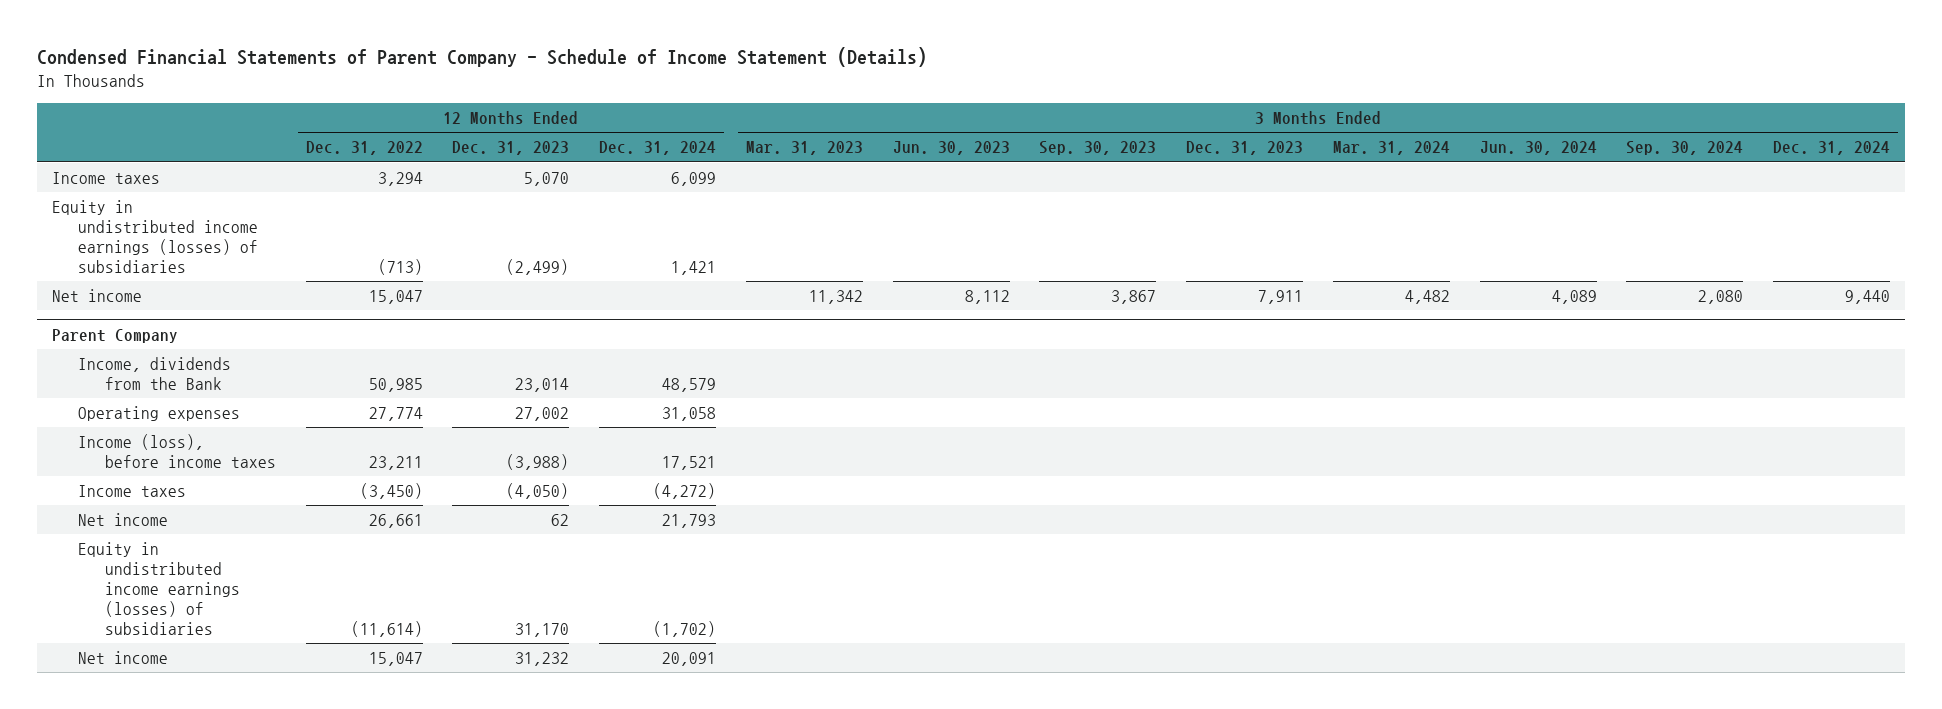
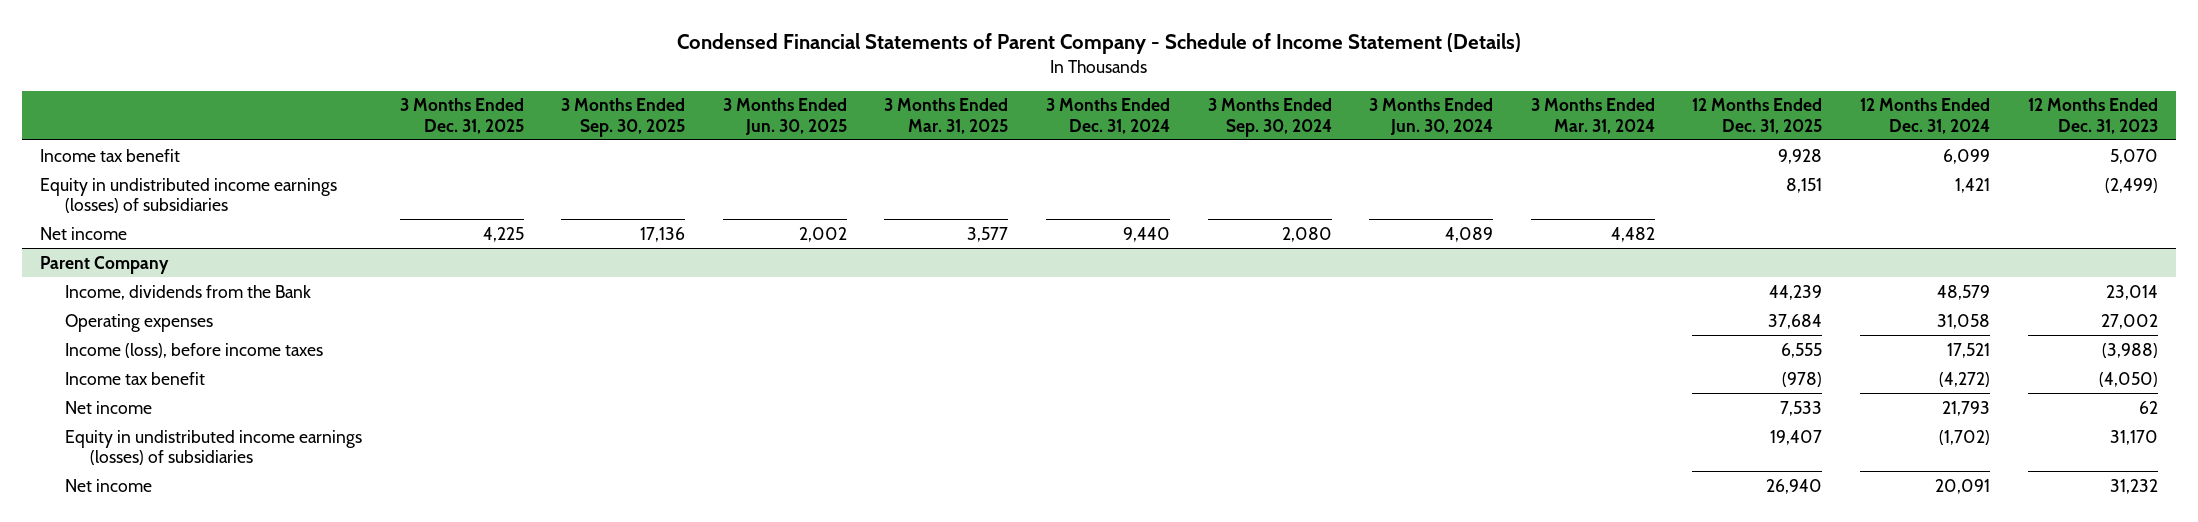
[305,141,423,156] Dec. 31, 2022 -> none
[745,141,863,156] Mar. 31, 2023 -> none
[892,141,1010,156] Jun. 30, 2023 -> none
[1039,141,1157,156] Sep. 30, 2023 -> none
[1186,141,1304,156] Dec. 31, 2023 -> none
none -> [399,98,524,134] 3 Months Ended Dec. 31, 2025
none -> [561,98,686,137] 3 Months Ended Sep. 30, 2025
none -> [722,98,847,135] 3 Months Ended Jun. 30, 2025
none -> [884,98,1009,134] 3 Months Ended Mar. 31, 2025
none -> [1692,98,1823,134] 12 Months Ended Dec. 31, 2025
[51,171,160,184] Income taxes -> [40,148,181,162] Income tax benefit
[78,484,187,497] Income taxes -> [64,371,205,385] Income tax benefit

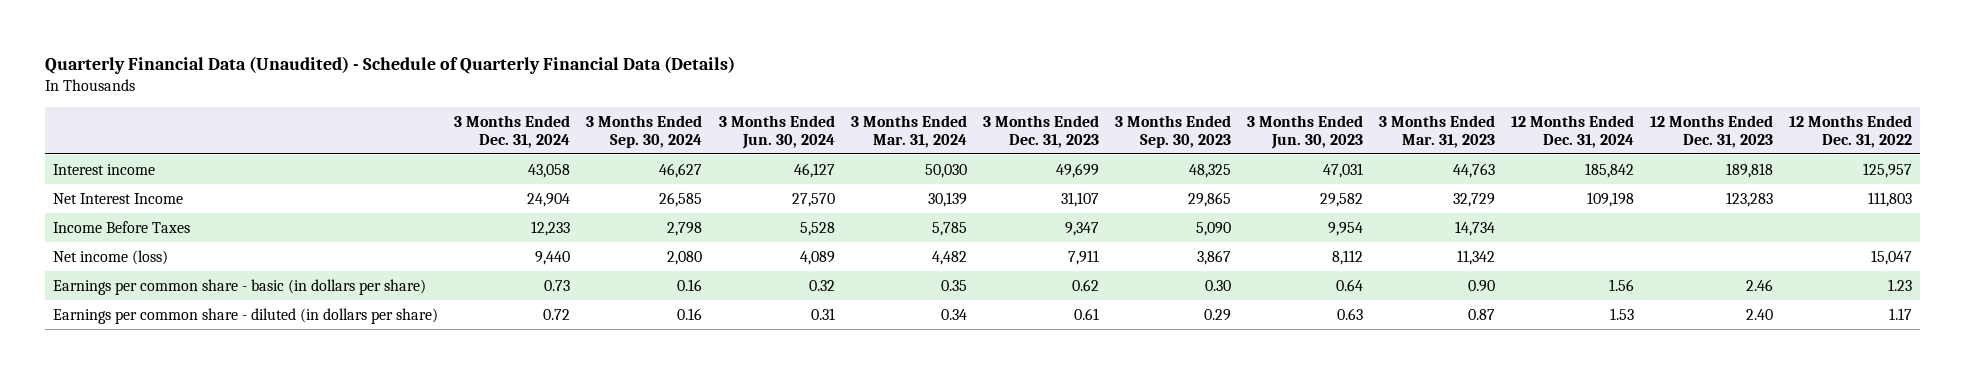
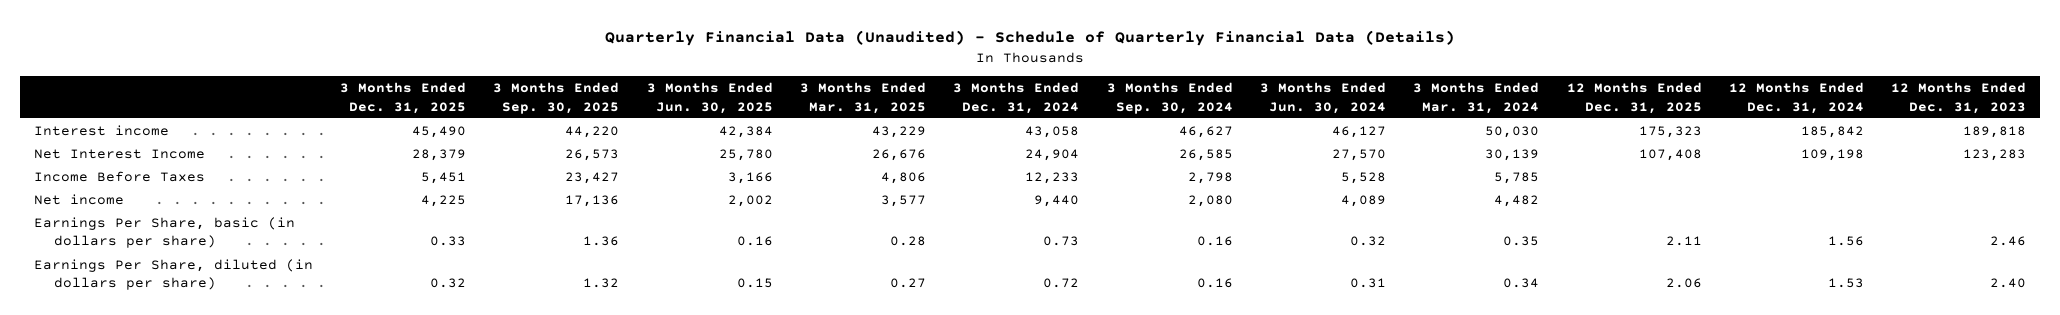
[982,114,1099,148] 3 Months Ended Dec. 31, 2023 -> none
[1114,114,1231,148] 3 Months Ended Sep. 30, 2023 -> none
[1246,114,1363,149] 3 Months Ended Jun. 30, 2023 -> none
[1378,114,1495,148] 3 Months Ended Mar. 31, 2023 -> none
[1789,114,1913,148] 12 Months Ended Dec. 31, 2022 -> none
none -> [339,82,466,114] 3 Months Ended Dec. 31, 2025
none -> [493,82,620,114] 3 Months Ended Sep. 30, 2025
none -> [646,82,773,114] 3 Months Ended Jun. 30, 2025
none -> [799,82,926,114] 3 Months Ended Mar. 31, 2025
none -> [1566,82,1702,114] 12 Months Ended Dec. 31, 2025
[53,249,169,265] Net income (loss) -> [33,193,124,205] Net income
[53,278,427,295] Earnings per common share - basic (in dollars per share) -> [33,216,295,249] Earnings Per Share, basic (in dollars per share)
[53,307,439,324] Earnings per common share - diluted (in dollars per share) -> [33,258,313,291] Earnings Per Share, diluted (in dollars per share)

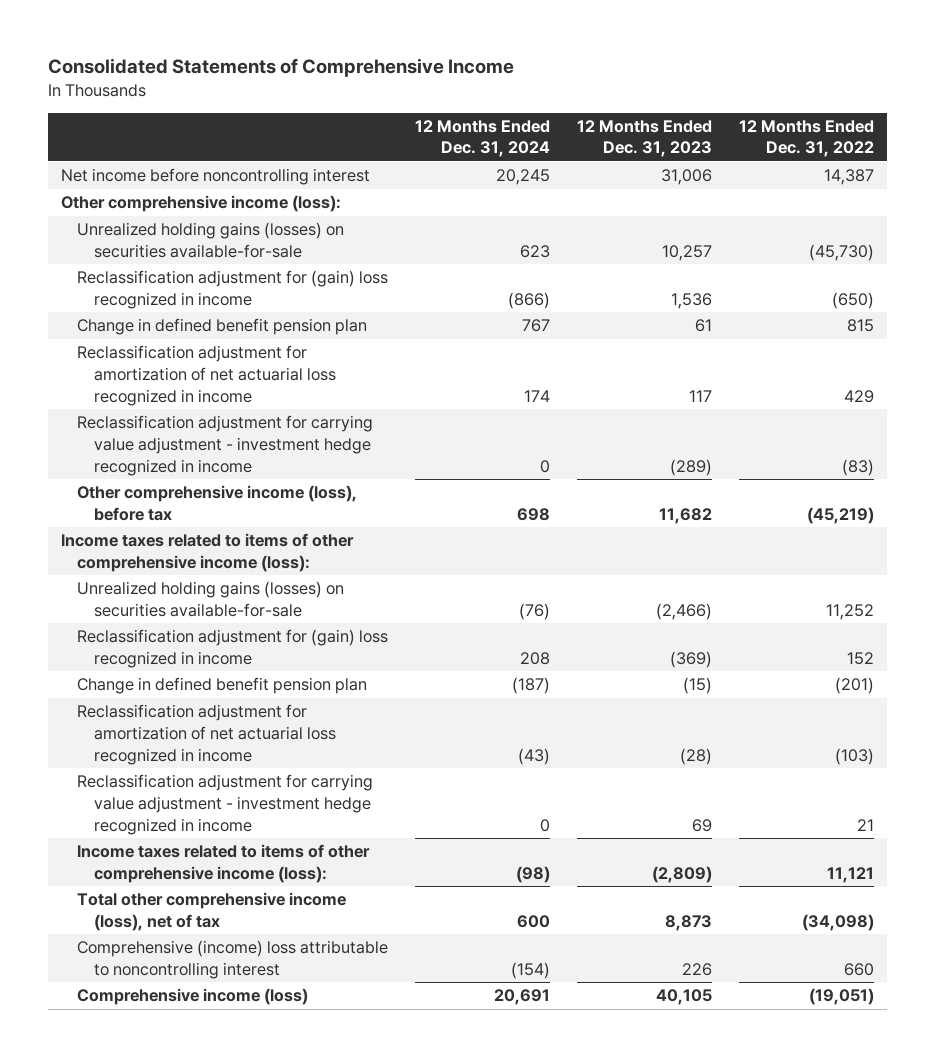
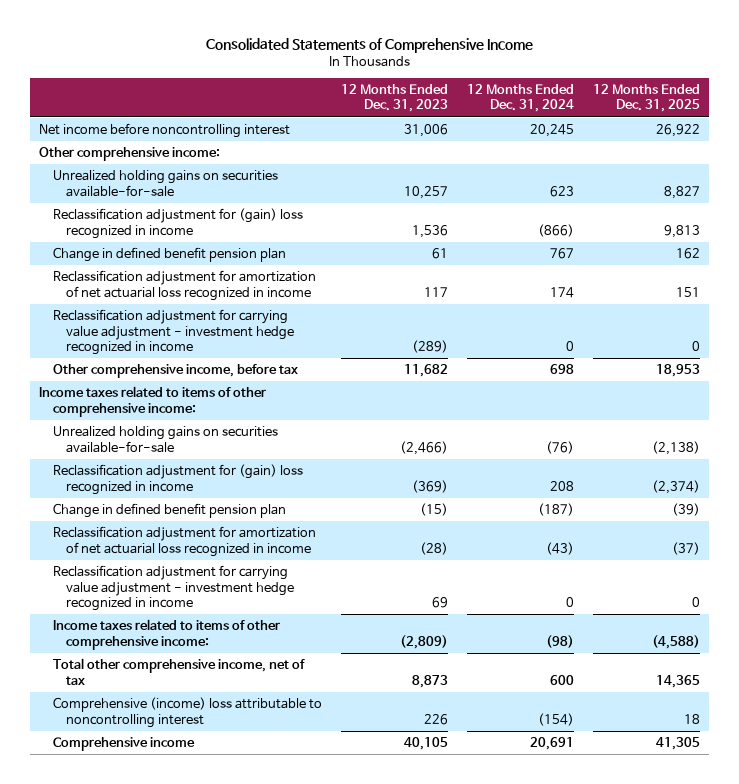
[738,119,874,158] 12 Months Ended Dec. 31, 2022 -> none
none -> [592,83,700,113] 12 Months Ended Dec. 31, 2025
[60,195,341,213] Other comprehensive income (loss): -> [39,147,221,162] Other comprehensive income:
[77,222,345,258] Unrealized holding gains (losses) on securities available-for-sale -> [52,170,278,197] Unrealized holding gains on securities available-for-sale
[77,485,358,521] Other comprehensive income (loss), before tax -> [52,364,298,379] Other comprehensive income, before tax
[60,533,354,572] Income taxes related to items of other comprehensive income (loss): -> [39,386,267,417] Income taxes related to items of other comprehensive income:
[77,581,345,617] Unrealized holding gains (losses) on securities available-for-sale -> [52,426,278,453] Unrealized holding gains on securities available-for-sale
[77,844,371,883] Income taxes related to items of other comprehensive income (loss): -> [52,619,280,650] Income taxes related to items of other comprehensive income:
[77,892,347,931] Total other comprehensive income (loss), net of tax -> [52,658,305,685] Total other comprehensive income, net of tax
[77,988,309,1006] Comprehensive income (loss) -> [52,737,195,752] Comprehensive income

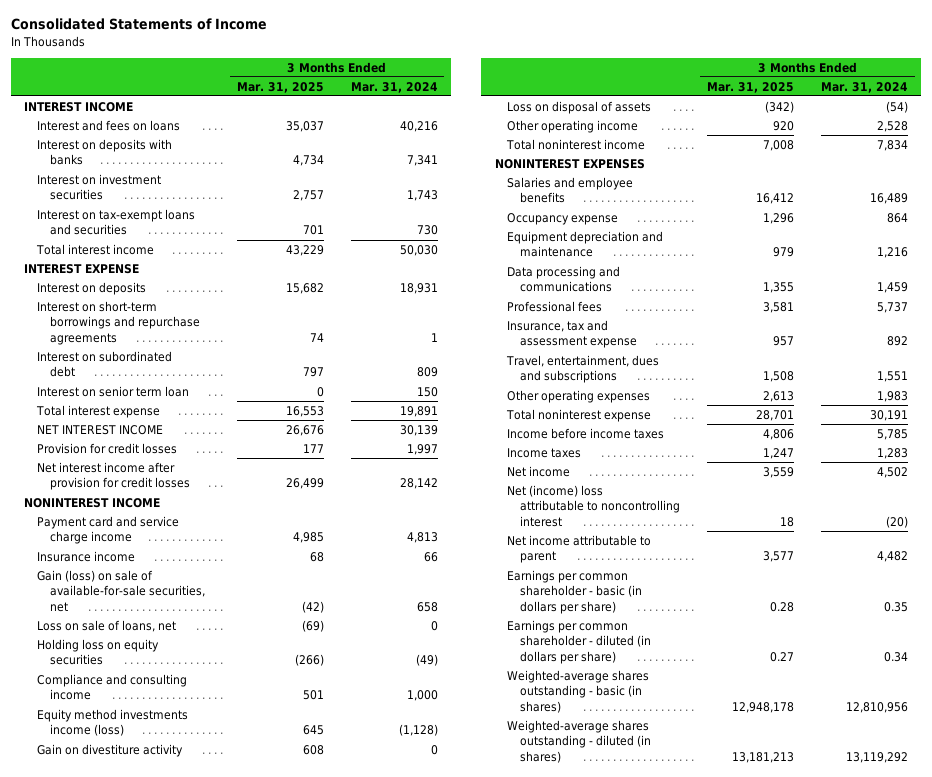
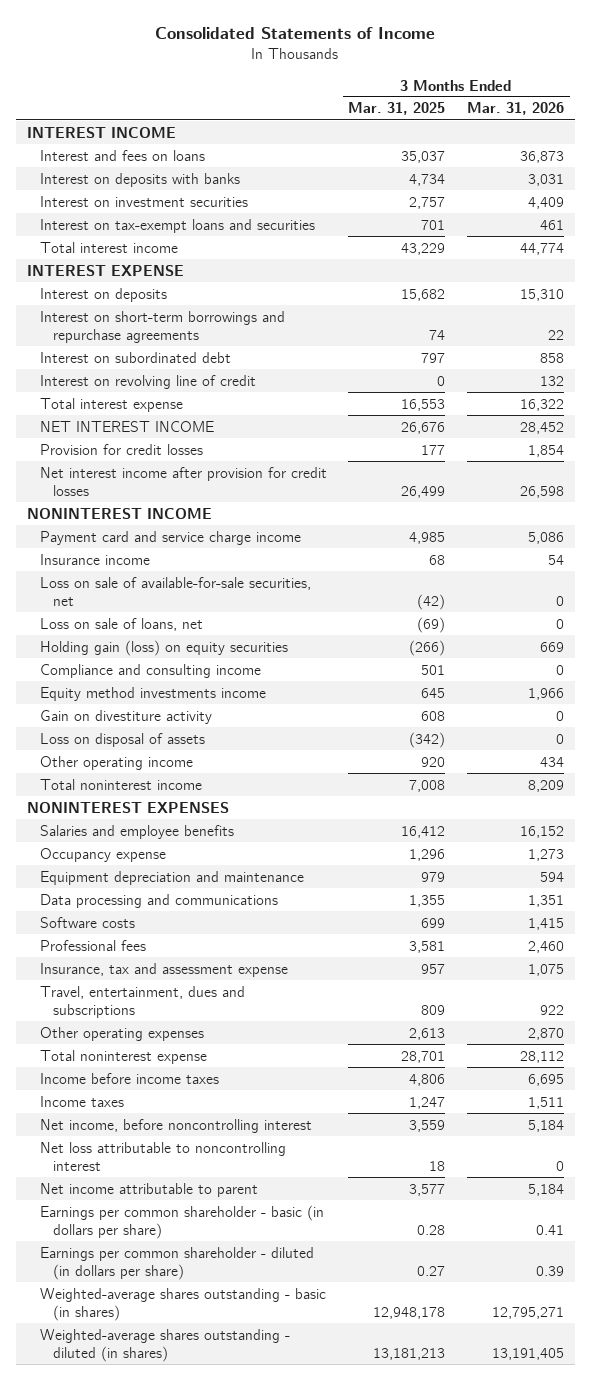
[350,81,438,93] Mar. 31, 2024 -> none
none -> [467,102,565,116] Mar. 31, 2026
[37,385,190,397] Interest on senior term loan -> none
none -> [39,374,256,389] Interest on revolving line of credit
[37,569,205,612] Gain (loss) on sale of available-for-sale securities, net -> [39,576,311,607] Loss on sale of available-for-sale securities, net
[37,638,160,666] Holding loss on equity securities -> [39,639,288,656] Holding gain (loss) on equity securities
[37,708,189,737] Equity method investments income (loss) -> [39,686,266,701] Equity method investments income
none -> [39,916,135,928] Software costs
[763,371,795,383] 1,508 -> [421,1005,446,1016] 809
[507,465,571,477] Net income -> [39,1118,312,1133] Net income, before noncontrolling interest
[507,484,681,527] Net (income) loss attributable to noncontrolling interest -> [39,1141,286,1172] Net loss attributable to noncontrolling interest

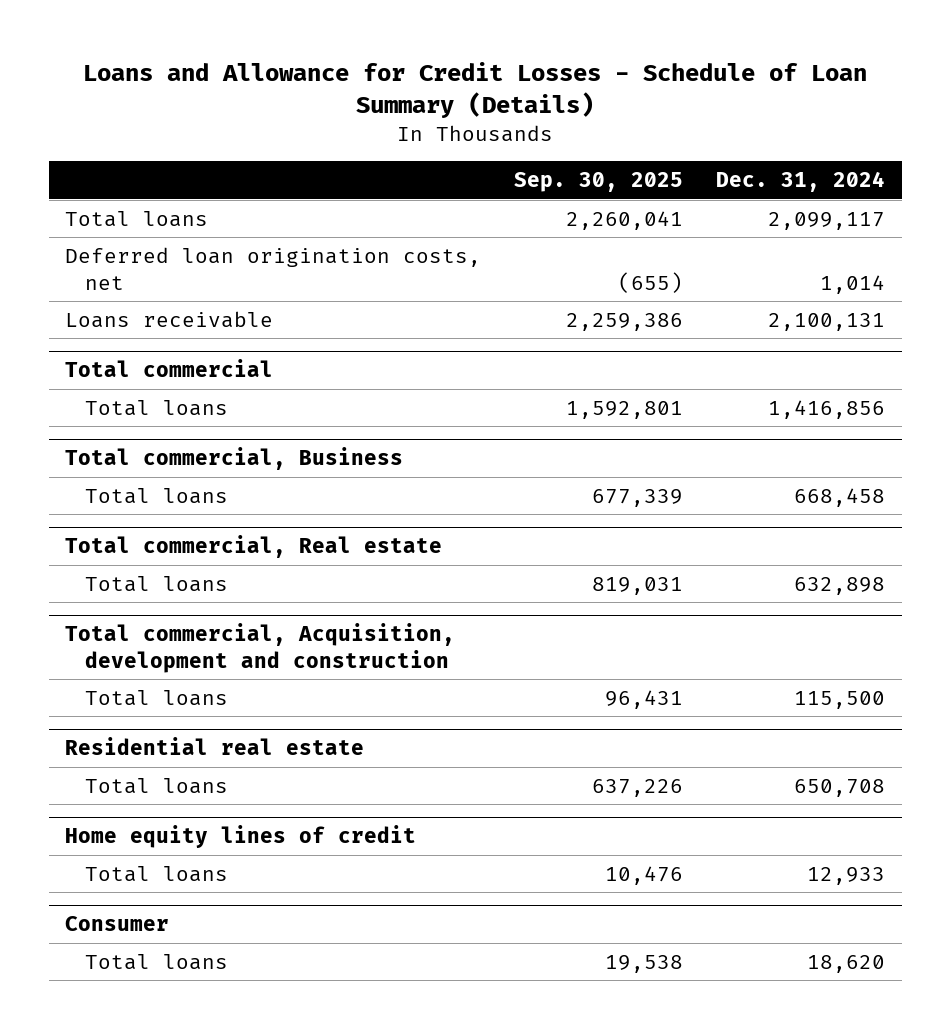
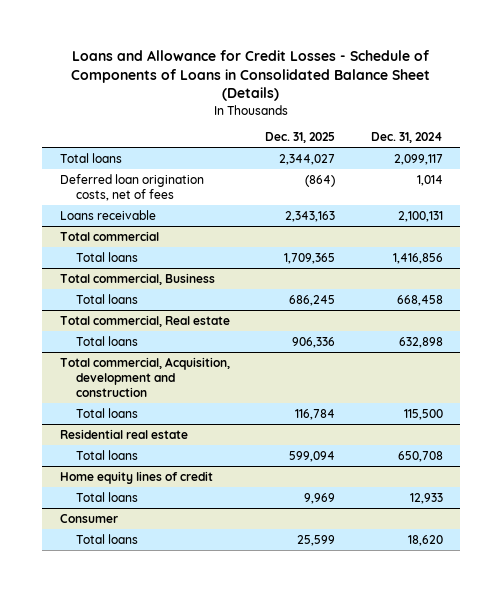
[83,61,868,118] Loans and Allowance for Credit Losses - Schedule of Loan Summary (Details) -> [71,49,431,102] Loans and Allowance for Credit Losses - Schedule of Components of Loans in Consolidated Balance Sheet (Details)
[514,172,684,193] Sep. 30, 2025 -> none
none -> [265,132,336,144] Dec. 31, 2025
[65,246,482,290] Deferred loan origination costs, net -> [59,173,204,201] Deferred loan origination costs, net of fees

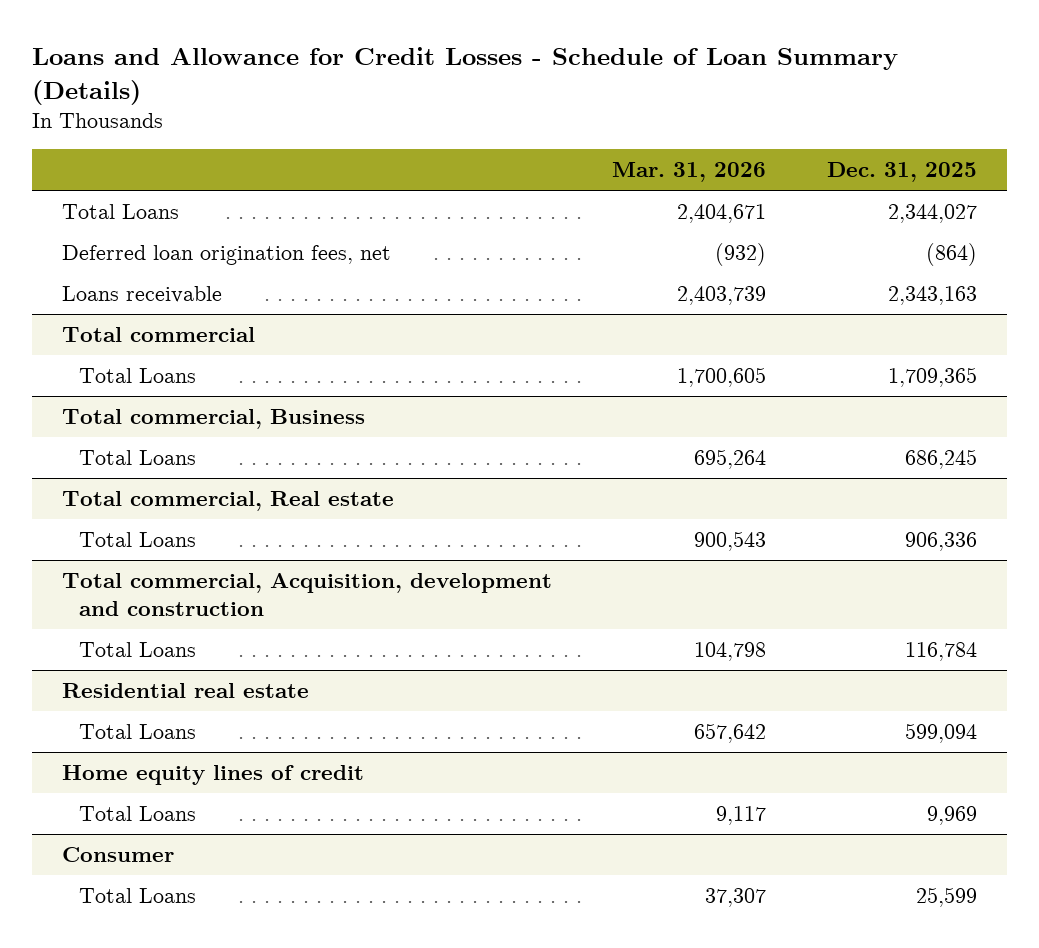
[71,49,431,102] Loans and Allowance for Credit Losses - Schedule of Components of Loans in Consolidated Balance Sheet (Details) -> [31,47,898,105] Loans and Allowance for Credit Losses - Schedule of Loan Summary (Details)
[370,132,443,144] Dec. 31, 2024 -> none
none -> [612,162,767,183] Mar. 31, 2026
[59,152,122,163] Total loans -> [61,204,179,220] Total Loans
[59,173,204,201] Deferred loan origination costs, net of fees -> [61,245,391,266] Deferred loan origination fees, net
[75,251,138,262] Total loans -> [79,368,197,384] Total Loans
[75,293,138,304] Total loans -> [79,450,197,466] Total Loans
[75,335,138,346] Total loans -> [79,532,197,548] Total Loans
[75,407,138,418] Total loans -> [79,642,197,658] Total Loans
[75,449,138,460] Total loans -> [79,724,197,740] Total Loans
[75,491,138,502] Total loans -> [79,806,197,822] Total Loans
[75,533,138,544] Total loans -> [79,888,197,904] Total Loans

